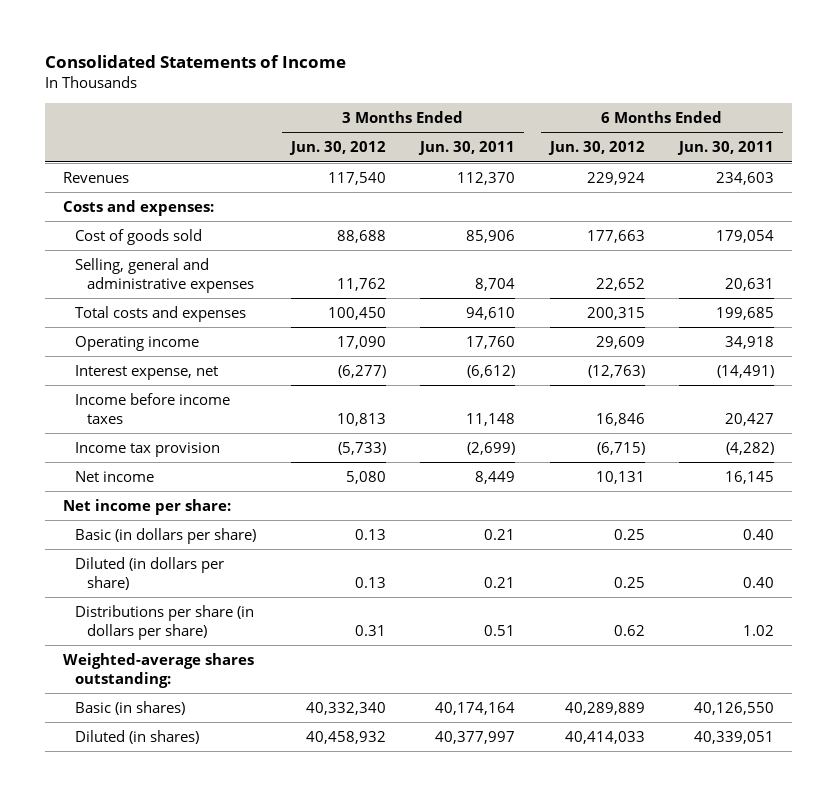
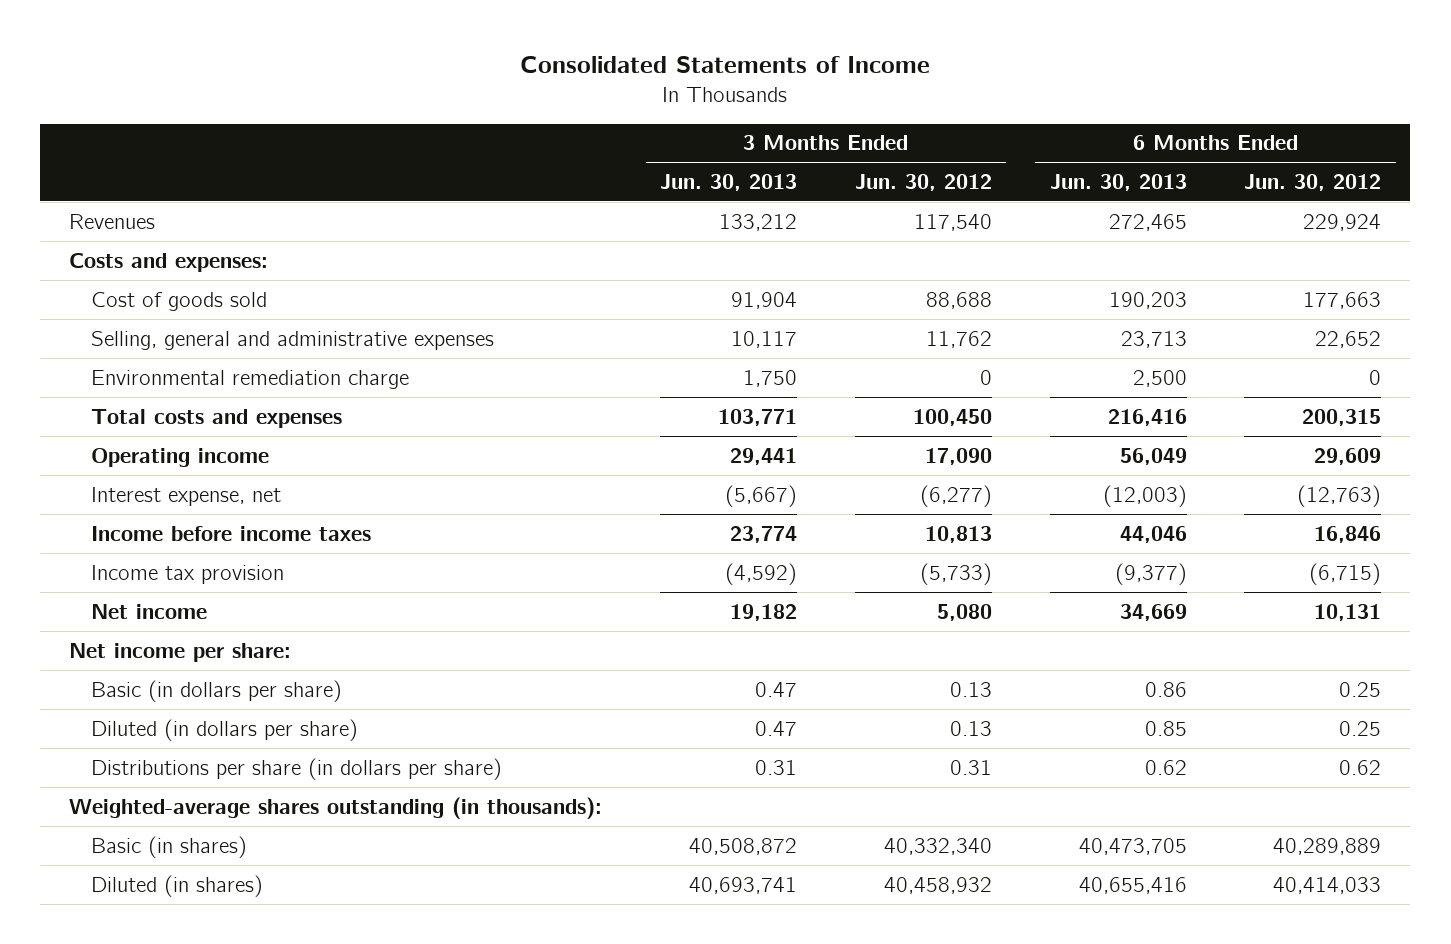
[418,141,516,156] Jun. 30, 2011 -> none
[677,141,775,156] Jun. 30, 2011 -> none
none -> [660,173,798,191] Jun. 30, 2013
none -> [1049,173,1187,191] Jun. 30, 2013
none -> [91,369,410,389] Environmental remediation charge
[62,652,254,688] Weighted-average shares outstanding: -> [69,796,603,819] Weighted-average shares outstanding (in thousands):

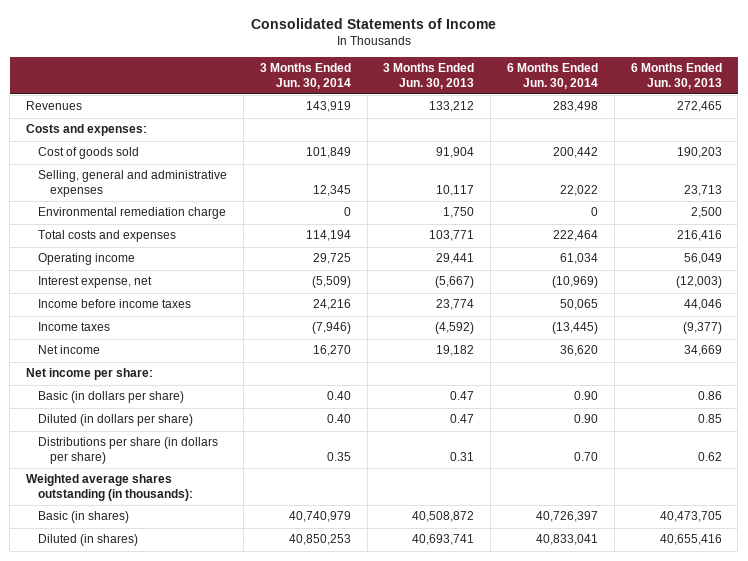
[854,173,992,191] Jun. 30, 2012 -> none
[1244,173,1382,191] Jun. 30, 2012 -> none
none -> [259,63,351,89] 3 Months Ended Jun. 30, 2014
none -> [507,63,599,89] 6 Months Ended Jun. 30, 2014
[91,564,285,584] Income tax provision -> [38,322,111,332] Income taxes
[69,796,603,819] Weighted-average shares outstanding (in thousands): -> [26,474,194,501] Weighted average shares outstanding (in thousands):

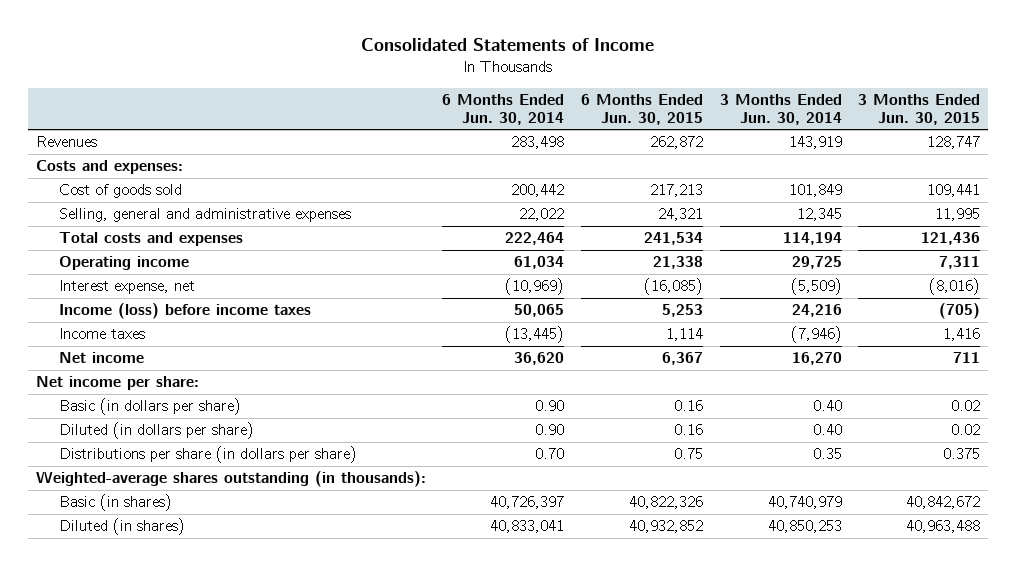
[383,63,475,89] 3 Months Ended Jun. 30, 2013 -> none
[630,63,722,89] 6 Months Ended Jun. 30, 2013 -> none
none -> [580,93,703,125] 6 Months Ended Jun. 30, 2015
none -> [858,93,981,125] 3 Months Ended Jun. 30, 2015
[38,207,227,220] Environmental remediation charge -> none
[38,299,192,309] Income before income taxes -> [59,303,312,320] Income (loss) before income taxes
[26,474,194,501] Weighted average shares outstanding (in thousands): -> [35,471,426,488] Weighted-average shares outstanding (in thousands):

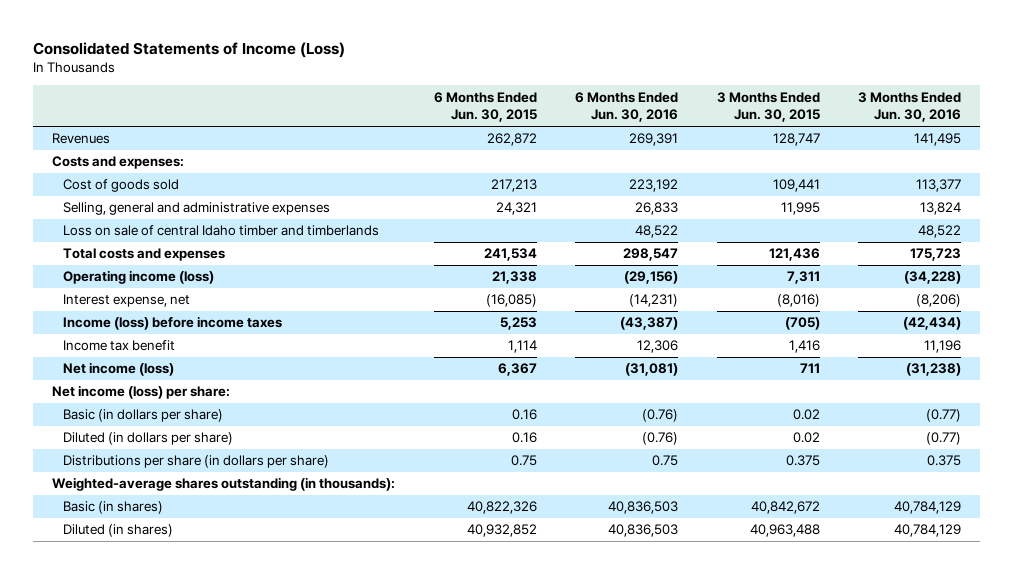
[360,38,654,52] Consolidated Statements of Income -> [32,41,345,58] Consolidated Statements of Income (Loss)
[442,93,565,125] 6 Months Ended Jun. 30, 2014 -> none
[719,93,842,125] 3 Months Ended Jun. 30, 2014 -> none
none -> [575,91,679,123] 6 Months Ended Jun. 30, 2016
none -> [858,91,962,123] 3 Months Ended Jun. 30, 2016
none -> [63,225,380,237] Loss on sale of central Idaho timber and timberlands
[59,256,190,271] Operating income -> [63,270,215,285] Operating income (loss)
[59,328,146,340] Income taxes -> [63,340,176,352] Income tax benefit
[59,352,145,364] Net income -> [63,362,175,377] Net income (loss)
[35,376,199,391] Net income per share: -> [52,385,231,400] Net income (loss) per share:

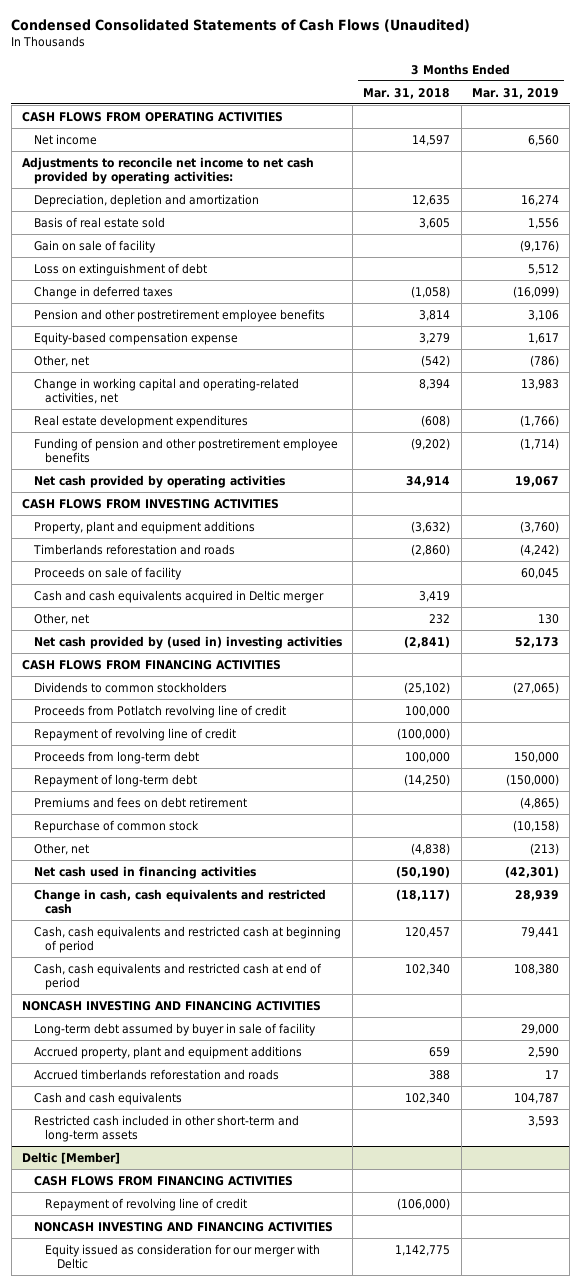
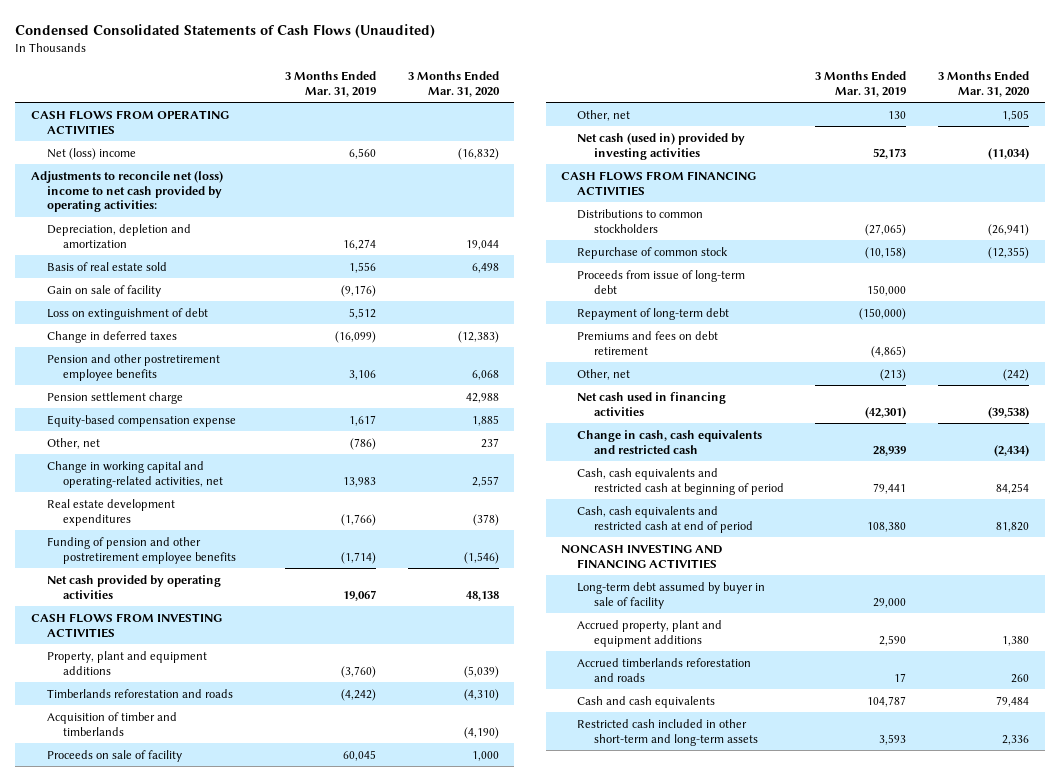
[363,87,451,99] Mar. 31, 2018 -> none
none -> [407,70,500,97] 3 Months Ended Mar. 31, 2020
[33,133,97,145] Net income -> [47,147,137,160] Net (loss) income
[22,156,315,184] Adjustments to reconcile net income to net cash provided by operating activities: -> [31,170,224,213] Adjustments to reconcile net (loss) income to net cash provided by operating activities:
none -> [47,391,184,404] Pension settlement charge
none -> [47,711,178,736] Acquisition of timber and timberlands
[33,589,324,603] Cash and cash equivalents acquired in Deltic merger -> none
[33,635,342,649] Net cash provided by (used in) investing activities -> [577,132,746,160] Net cash (used in) provided by investing activities
[33,704,286,718] Proceeds from Potlatch revolving line of credit -> none
[33,727,236,741] Repayment of revolving line of credit -> none
[33,681,227,693] Dividends to common stockholders -> [577,208,704,233] Distributions to common stockholders
[33,819,199,833] Repurchase of common stock -> [577,246,729,259] Repurchase of common stock
[33,750,199,764] Proceeds from long-term debt -> [577,269,746,294] Proceeds from issue of long-term debt
[22,1151,121,1164] Deltic [Member] -> none
[33,1175,293,1186] CASH FLOWS FROM FINANCING ACTIVITIES -> none
[45,1197,248,1211] Repayment of revolving line of credit -> none
[33,1221,333,1232] NONCASH INVESTING AND FINANCING ACTIVITIES -> none
[45,1243,321,1269] Equity issued as consideration for our merger with Deltic -> none

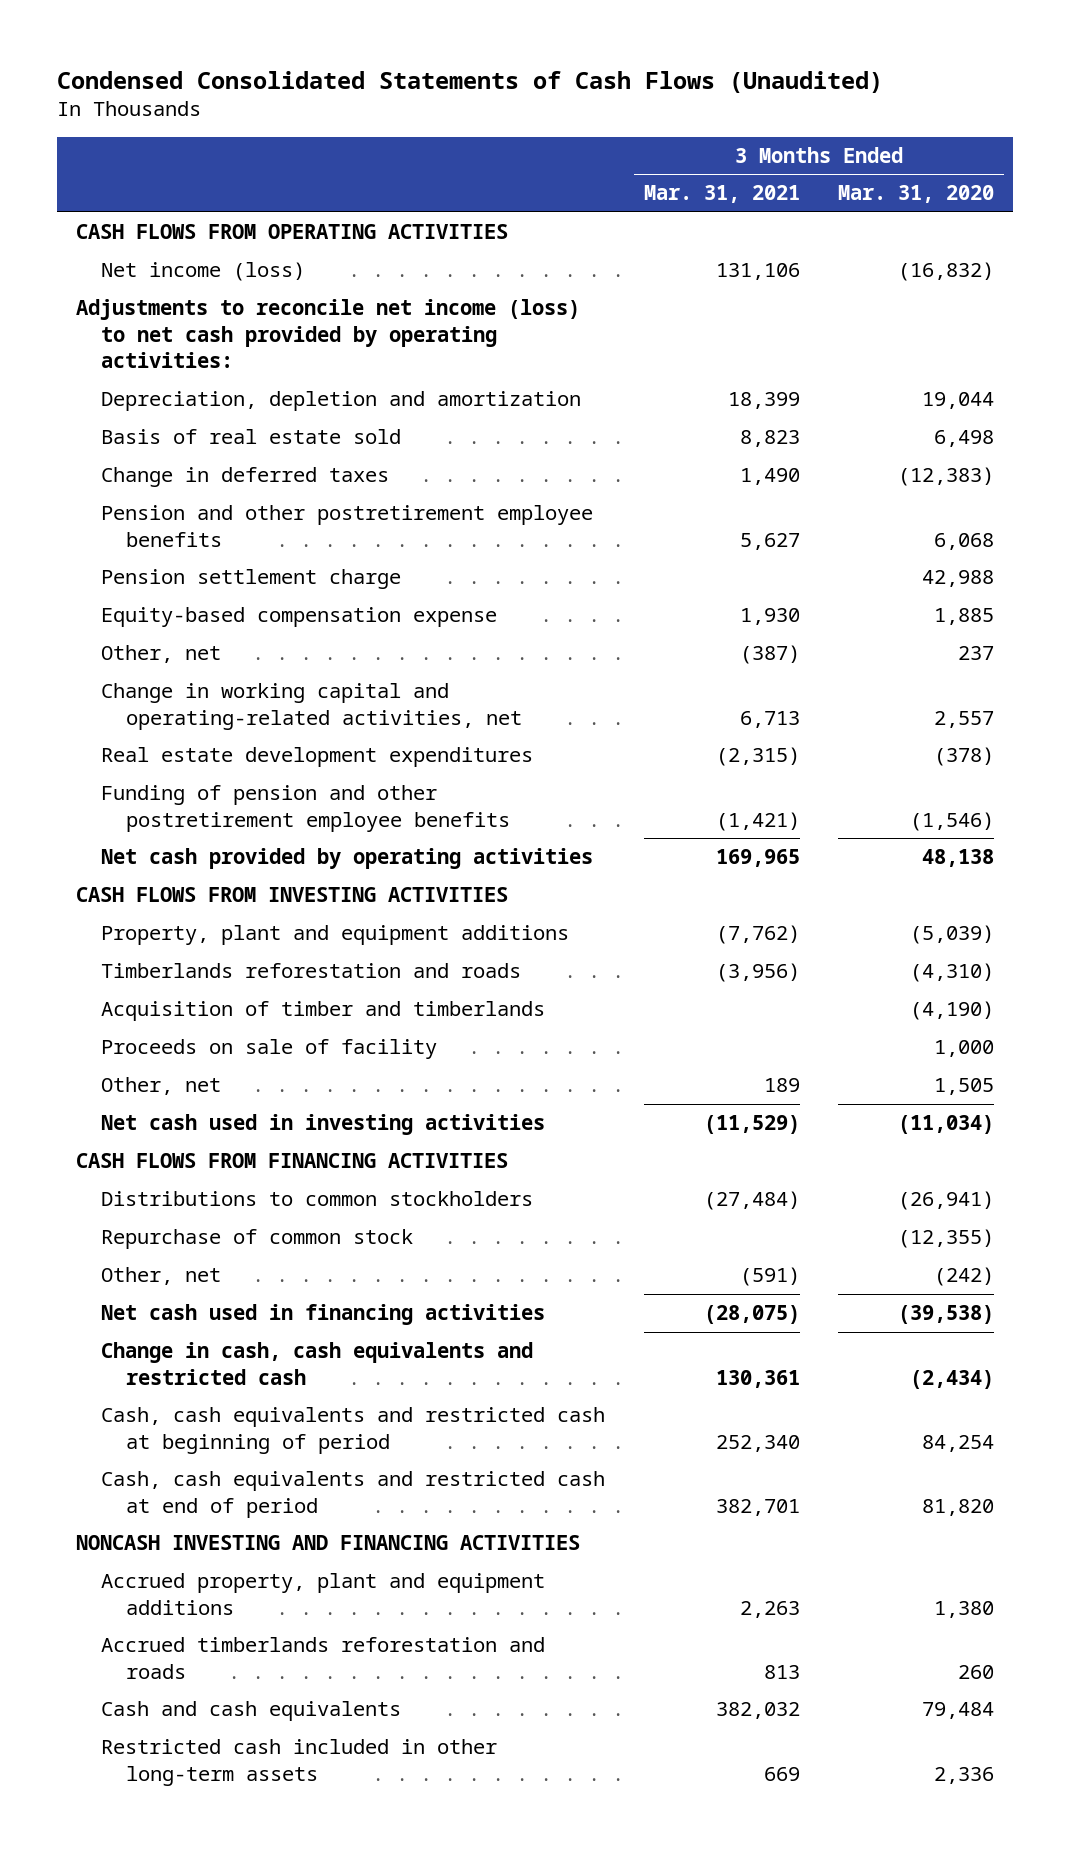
[285,70,377,97] 3 Months Ended Mar. 31, 2019 -> none
none -> [643,185,800,204] Mar. 31, 2021
[47,147,137,160] Net (loss) income -> [101,262,306,282] Net income (loss)
[31,170,224,213] Adjustments to reconcile net (loss) income to net cash provided by operating activities: -> [76,299,581,369] Adjustments to reconcile net income (loss) to net cash provided by operating activities:
[47,284,162,297] Gain on sale of facility -> none
[47,307,209,320] Loss on extinguishment of debt -> none
[577,132,746,160] Net cash (used in) provided by investing activities -> [101,1114,546,1136] Net cash used in investing activities
[577,269,746,294] Proceeds from issue of long-term debt -> none
[577,307,730,320] Repayment of long-term debt -> none
[577,330,719,355] Premiums and fees on debt retirement -> none
[577,581,766,609] Long-term debt assumed by buyer in sale of facility -> none
[577,718,758,746] Restricted cash included in other short-term and long-term assets -> [101,1739,498,1786] Restricted cash included in other long-term assets

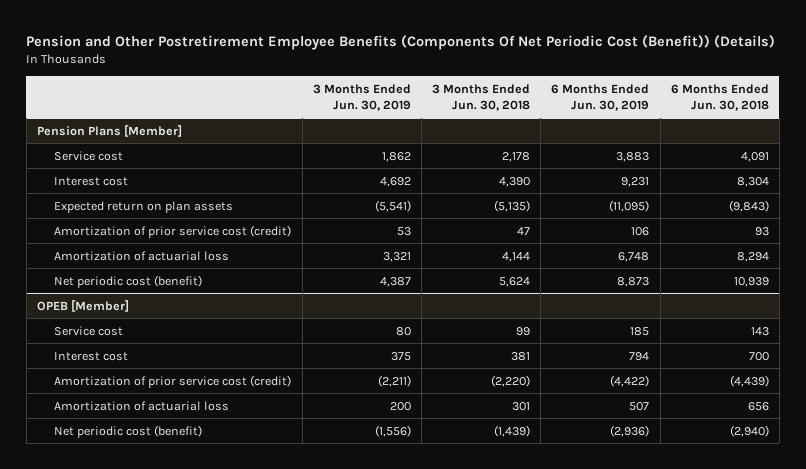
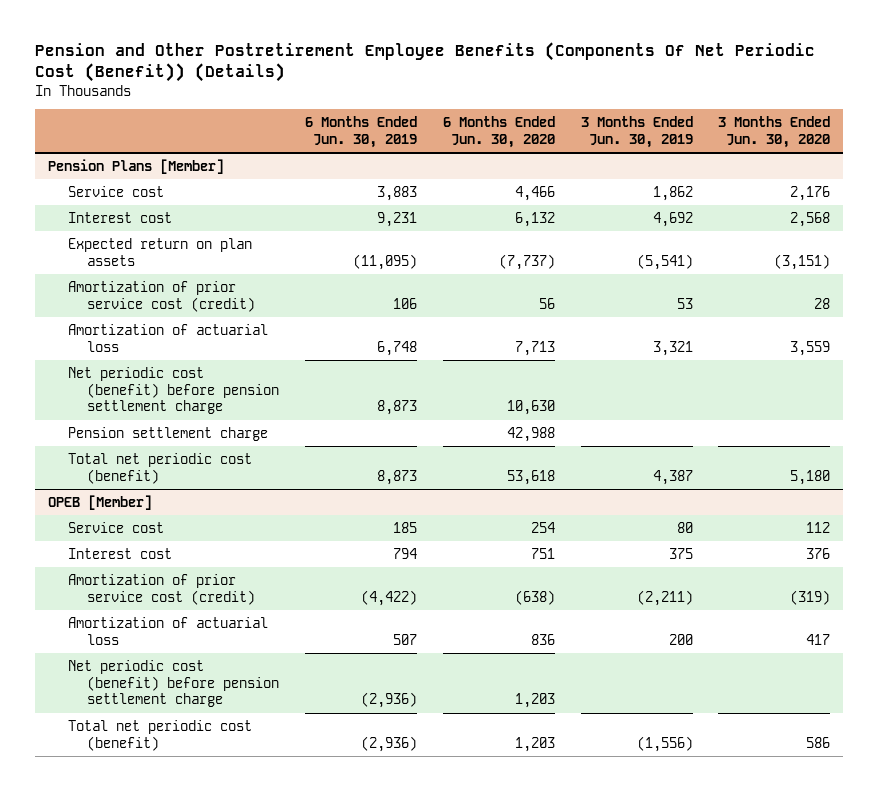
[432,83,531,111] 3 Months Ended Jun. 30, 2018 -> none
[670,83,769,111] 6 Months Ended Jun. 30, 2018 -> none
none -> [442,115,555,148] 6 Months Ended Jun. 30, 2020
none -> [718,115,831,148] 3 Months Ended Jun. 30, 2020
none -> [67,366,280,415] Net periodic cost (benefit) before pension settlement charge
none -> [67,426,268,441] Pension settlement charge
[54,274,203,288] Net periodic cost (benefit) -> [67,452,252,484] Total net periodic cost (benefit)
none -> [67,659,280,708] Net periodic cost (benefit) before pension settlement charge
[54,424,203,438] Net periodic cost (benefit) -> [67,719,252,751] Total net periodic cost (benefit)

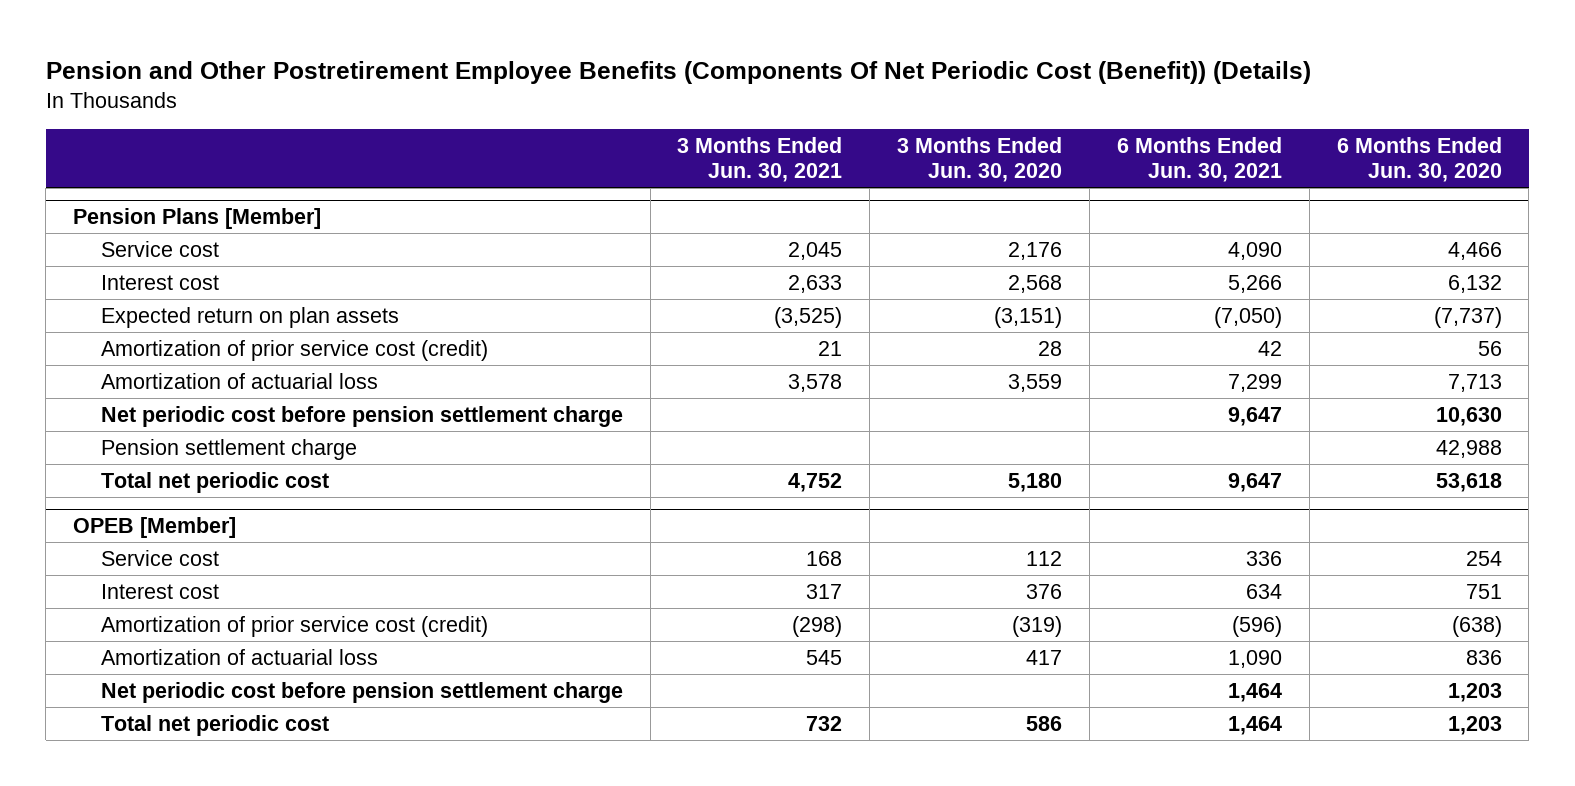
[304,115,417,148] 6 Months Ended Jun. 30, 2019 -> none
[580,115,693,148] 3 Months Ended Jun. 30, 2019 -> none
none -> [677,137,843,182] 3 Months Ended Jun. 30, 2021
none -> [1116,137,1282,182] 6 Months Ended Jun. 30, 2021
[67,366,280,415] Net periodic cost (benefit) before pension settlement charge -> [100,405,623,427] Net periodic cost before pension settlement charge
[67,452,252,484] Total net periodic cost (benefit) -> [100,471,329,493] Total net periodic cost
[67,659,280,708] Net periodic cost (benefit) before pension settlement charge -> [100,681,623,703] Net periodic cost before pension settlement charge
[67,719,252,751] Total net periodic cost (benefit) -> [100,714,329,736] Total net periodic cost

